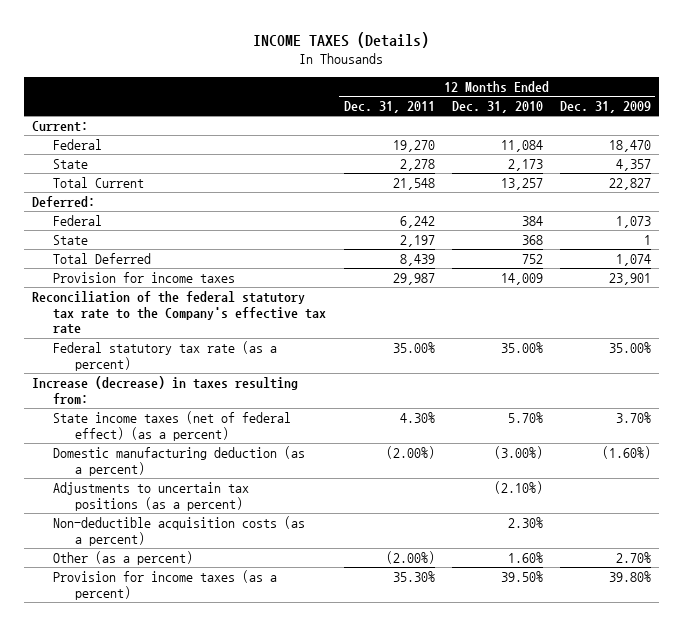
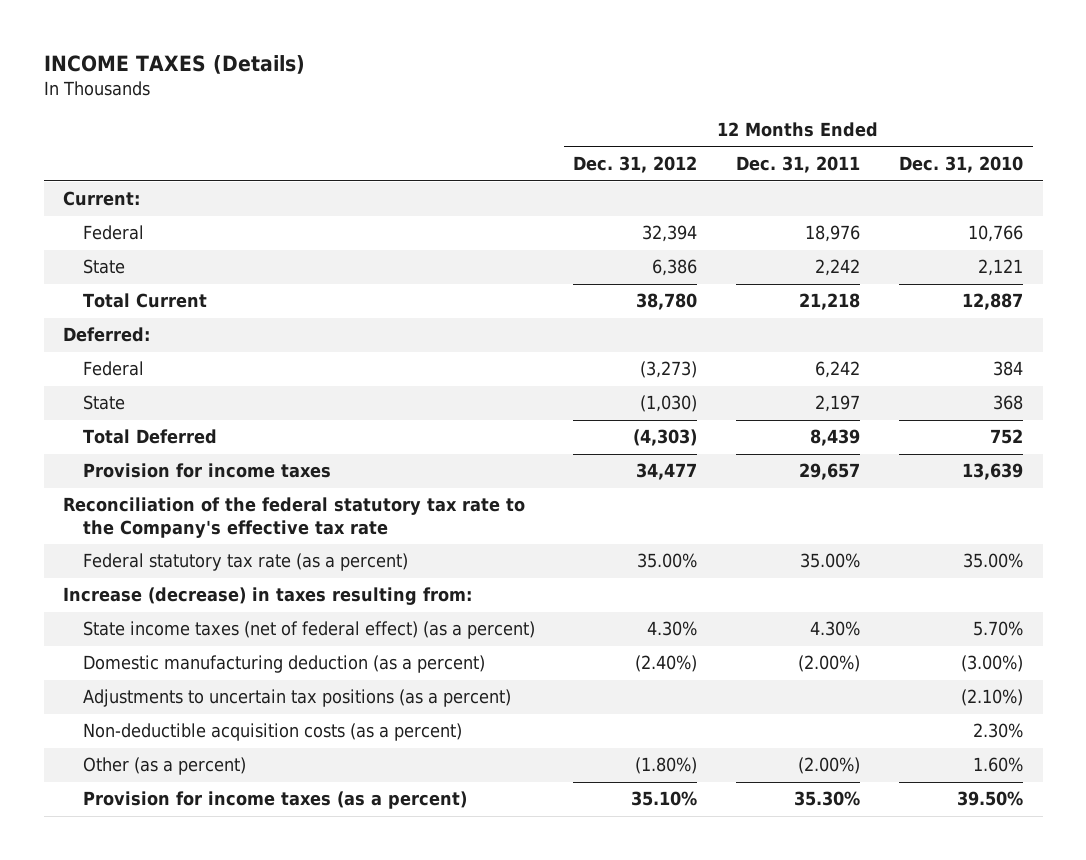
[559,101,651,114] Dec. 31, 2009 -> none
none -> [573,156,698,174] Dec. 31, 2012
[392,139,435,152] 19,270 -> [805,225,861,243] 18,976
[500,139,543,152] 11,084 -> [968,225,1024,243] 10,766
[399,158,435,171] 2,278 -> [815,259,861,277] 2,242
[507,158,543,171] 2,173 -> [978,259,1024,277] 2,121
[392,177,435,190] 21,548 -> [799,293,861,311] 21,218
[500,177,543,190] 13,257 -> [962,293,1024,311] 12,887
[392,272,435,285] 29,987 -> [799,463,861,481] 29,657
[500,272,543,285] 14,009 -> [962,463,1024,481] 13,639

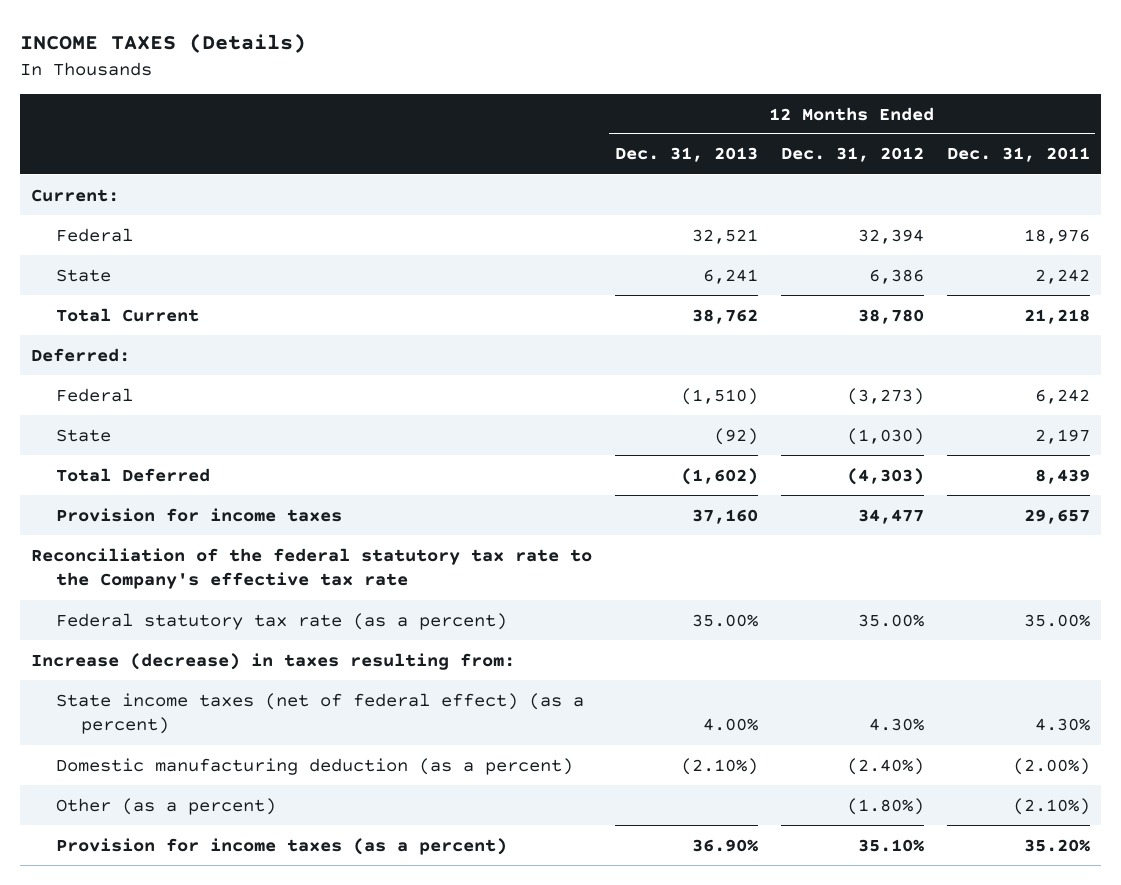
[899,156,1024,174] Dec. 31, 2010 -> none
none -> [614,147,758,163] Dec. 31, 2013
[82,689,511,708] Adjustments to uncertain tax positions (as a percent) -> none
[82,723,462,742] Non-deductible acquisition costs (as a percent) -> none
[798,757,861,775] (2.00%) -> [1012,797,1090,815] (2.10%)
[794,791,861,807] 35.30% -> [1023,838,1090,852] 35.20%

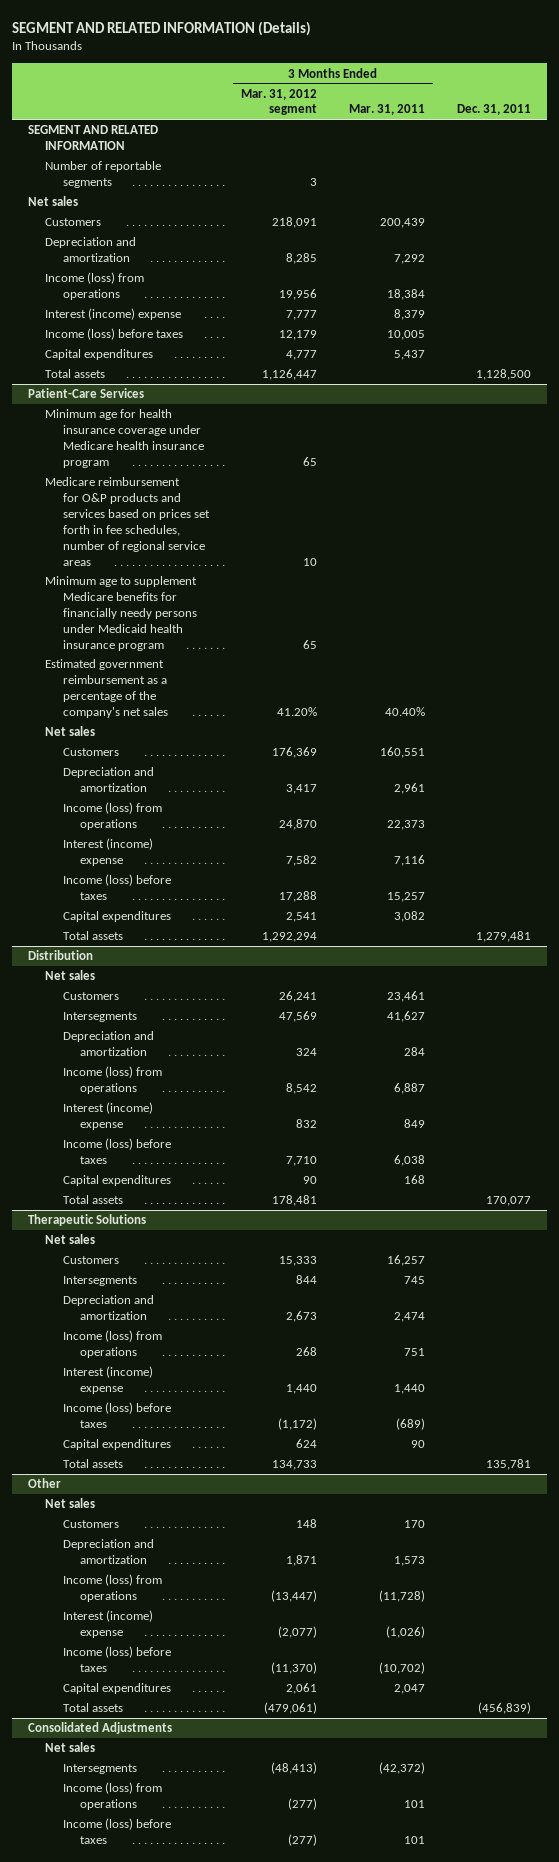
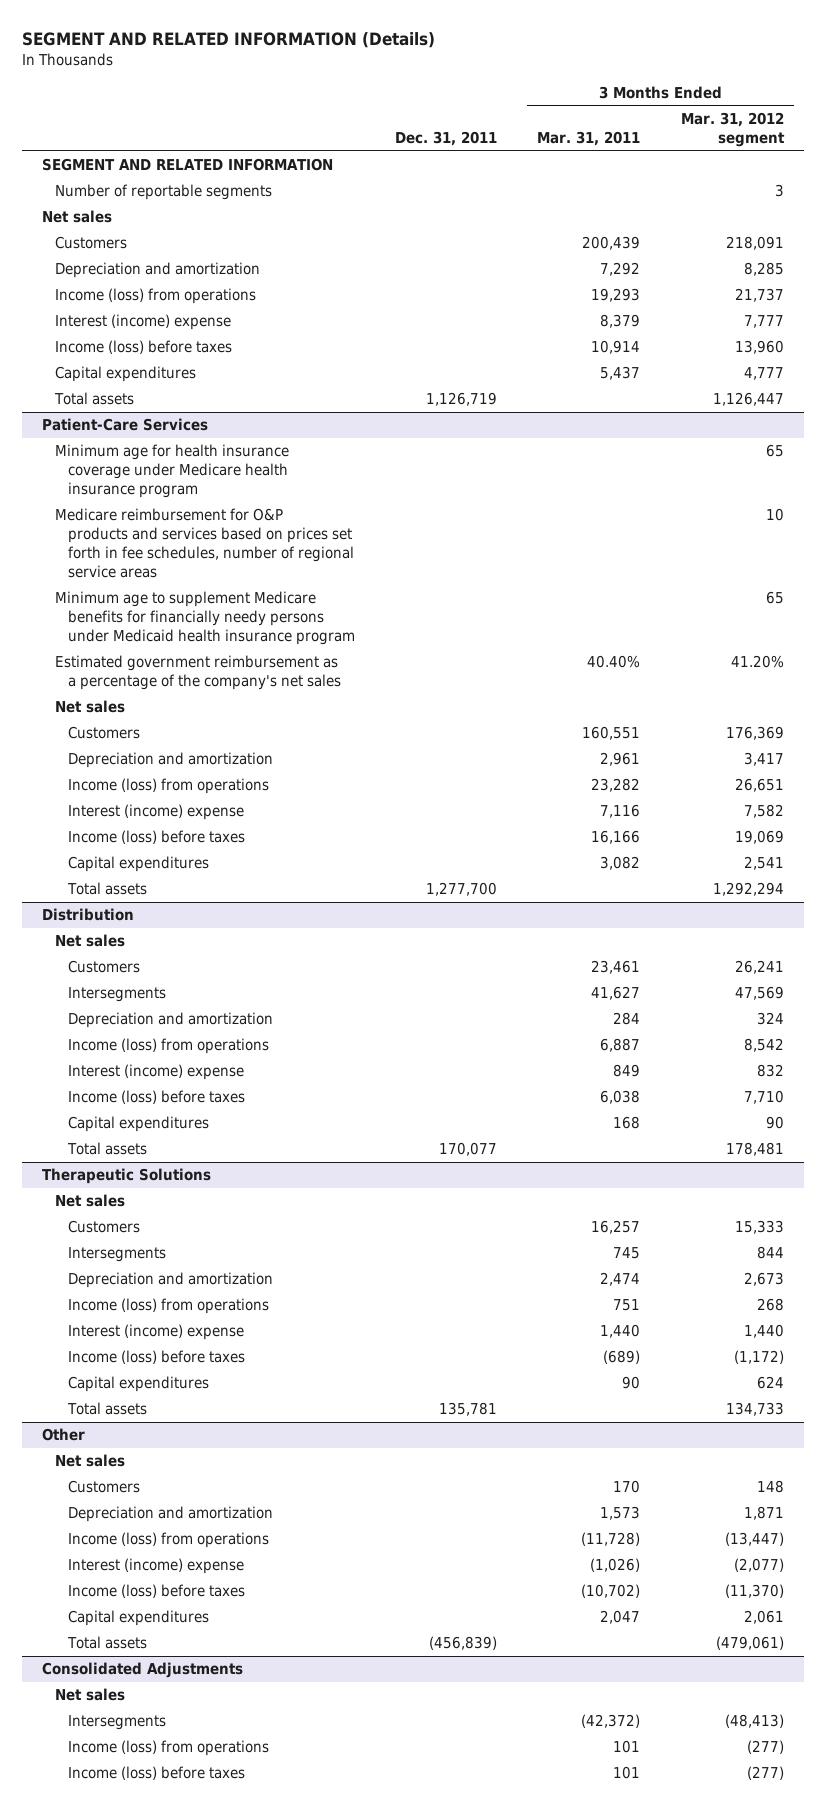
[278,289,317,301] 19,956 -> [734,288,784,303] 21,737
[386,289,425,301] 18,384 -> [591,288,641,303] 19,293
[278,330,317,341] 12,179 -> [734,340,784,355] 13,960
[386,330,425,341] 10,005 -> [591,340,641,355] 10,914
[476,369,532,381] 1,128,500 -> [426,392,498,407] 1,126,719
[278,819,317,831] 24,870 -> [734,778,784,793] 26,651
[386,820,425,831] 22,373 -> [591,778,641,793] 23,282
[278,891,317,903] 17,288 -> [734,830,784,845] 19,069
[386,892,425,903] 15,257 -> [591,830,641,845] 16,166
[476,931,532,943] 1,279,481 -> [426,882,498,897] 1,277,700

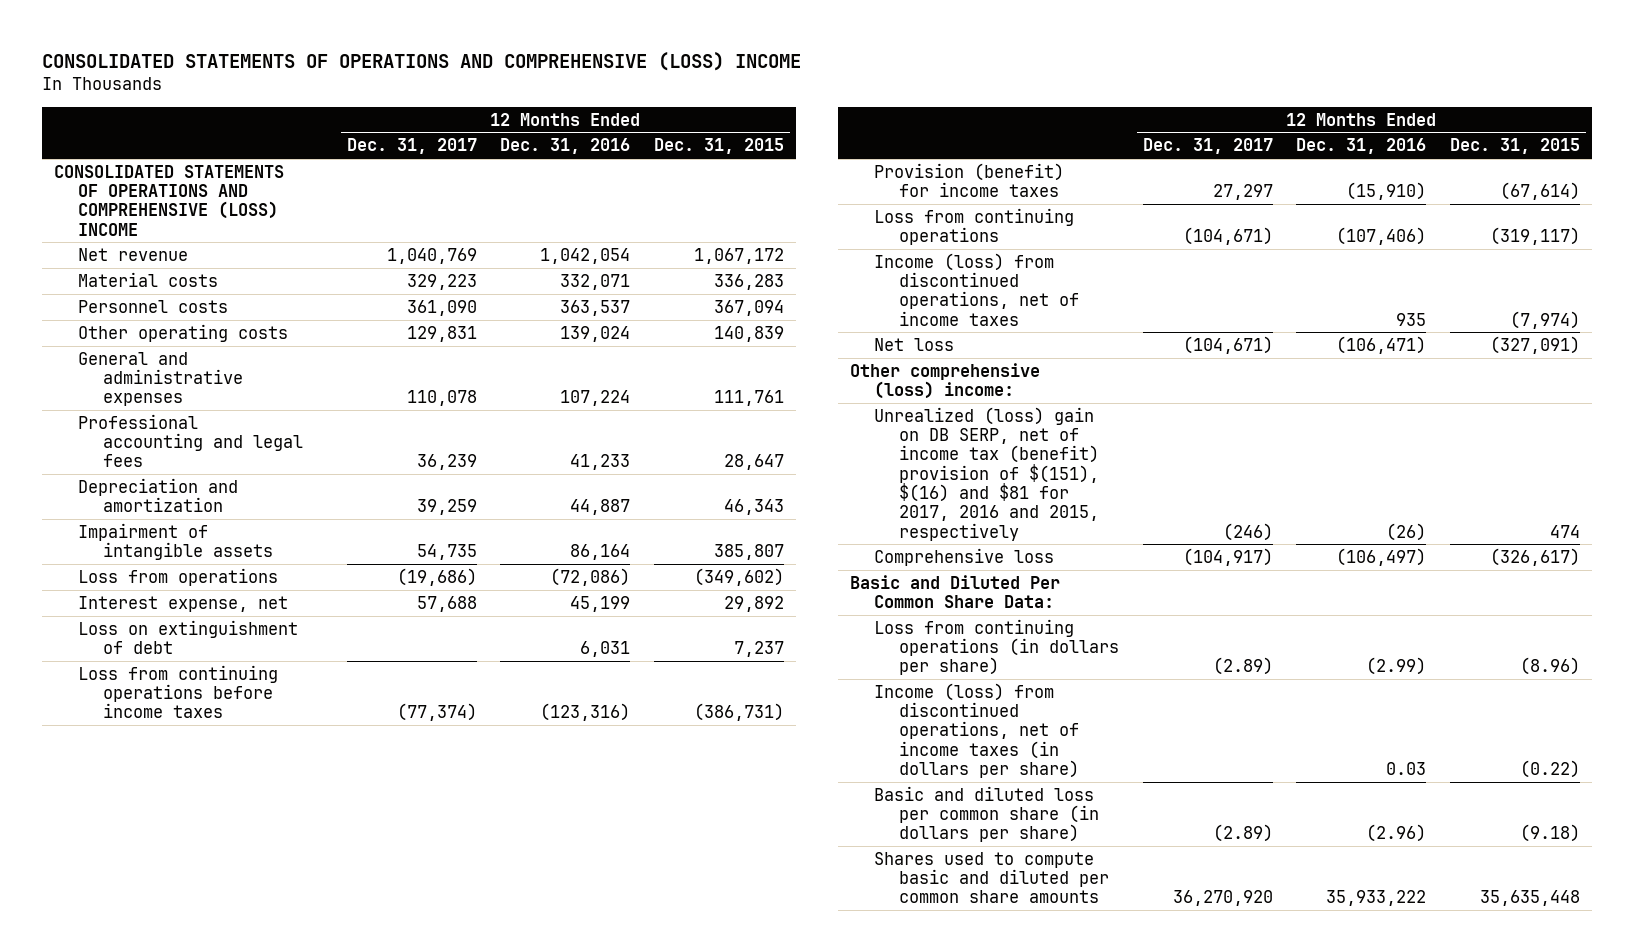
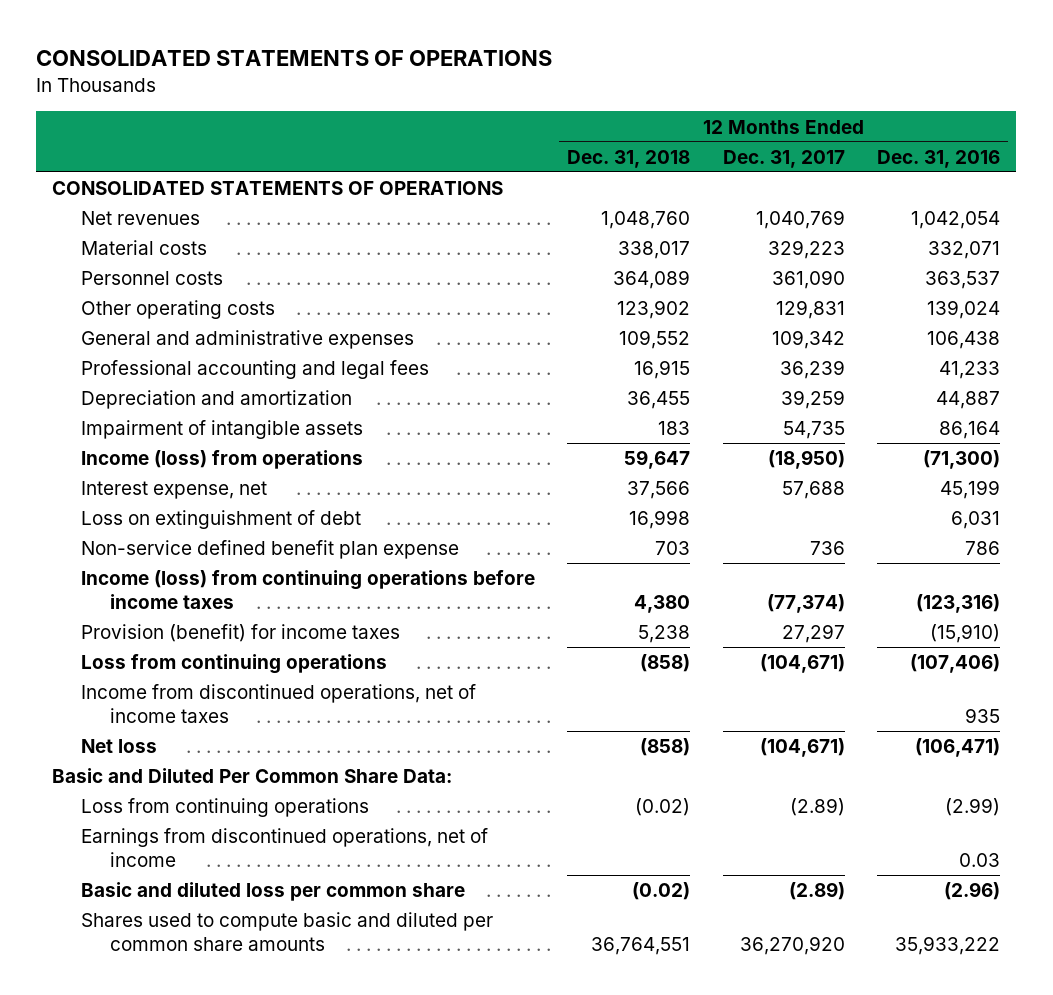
[41,51,801,71] CONSOLIDATED STATEMENTS OF OPERATIONS AND COMPREHENSIVE (LOSS) INCOME -> [36,50,553,67] CONSOLIDATED STATEMENTS OF OPERATIONS
[654,138,785,155] Dec. 31, 2015 -> none
none -> [567,149,691,168] Dec. 31, 2018
[53,164,284,236] CONSOLIDATED STATEMENTS OF OPERATIONS AND COMPREHENSIVE (LOSS) INCOME -> [52,181,504,196] CONSOLIDATED STATEMENTS OF OPERATIONS
[78,247,189,261] Net revenue -> [81,211,201,226] Net revenues
[406,390,477,407] 110,078 -> [771,330,845,350] 109,342
[560,390,631,407] 107,224 -> [927,331,1001,350] 106,438
[78,567,279,586] Loss from operations -> [81,450,364,470] Income (loss) from operations
[396,567,477,586] (19,686) -> [767,450,845,470] (18,950)
[550,567,631,586] (72,086) -> [923,450,1001,470] (71,300)
none -> [81,540,460,560] Non-service defined benefit plan expense
[78,664,279,719] Loss from continuing operations before income taxes -> [81,570,536,609] Income (loss) from continuing operations before income taxes
[874,252,1079,326] Income (loss) from discontinued operations, net of income taxes -> [81,684,477,723] Income from discontinued operations, net of income taxes
[849,362,1040,400] Other comprehensive (loss) income: -> none
[874,406,1099,541] Unrealized (loss) gain on DB SERP, net of income tax (benefit) provision of $(151), $(16) and $81 for 2017, 2016 and 2015, respectively -> none
[874,547,1055,566] Comprehensive loss -> none
[874,618,1119,676] Loss from continuing operations (in dollars per share) -> [81,798,370,818] Loss from continuing operations
[874,682,1079,779] Income (loss) from discontinued operations, net of income taxes (in dollars per share) -> [81,828,489,867] Earnings from discontinued operations, net of income
[874,785,1099,843] Basic and diluted loss per common share (in dollars per share) -> [81,882,466,902] Basic and diluted loss per common share

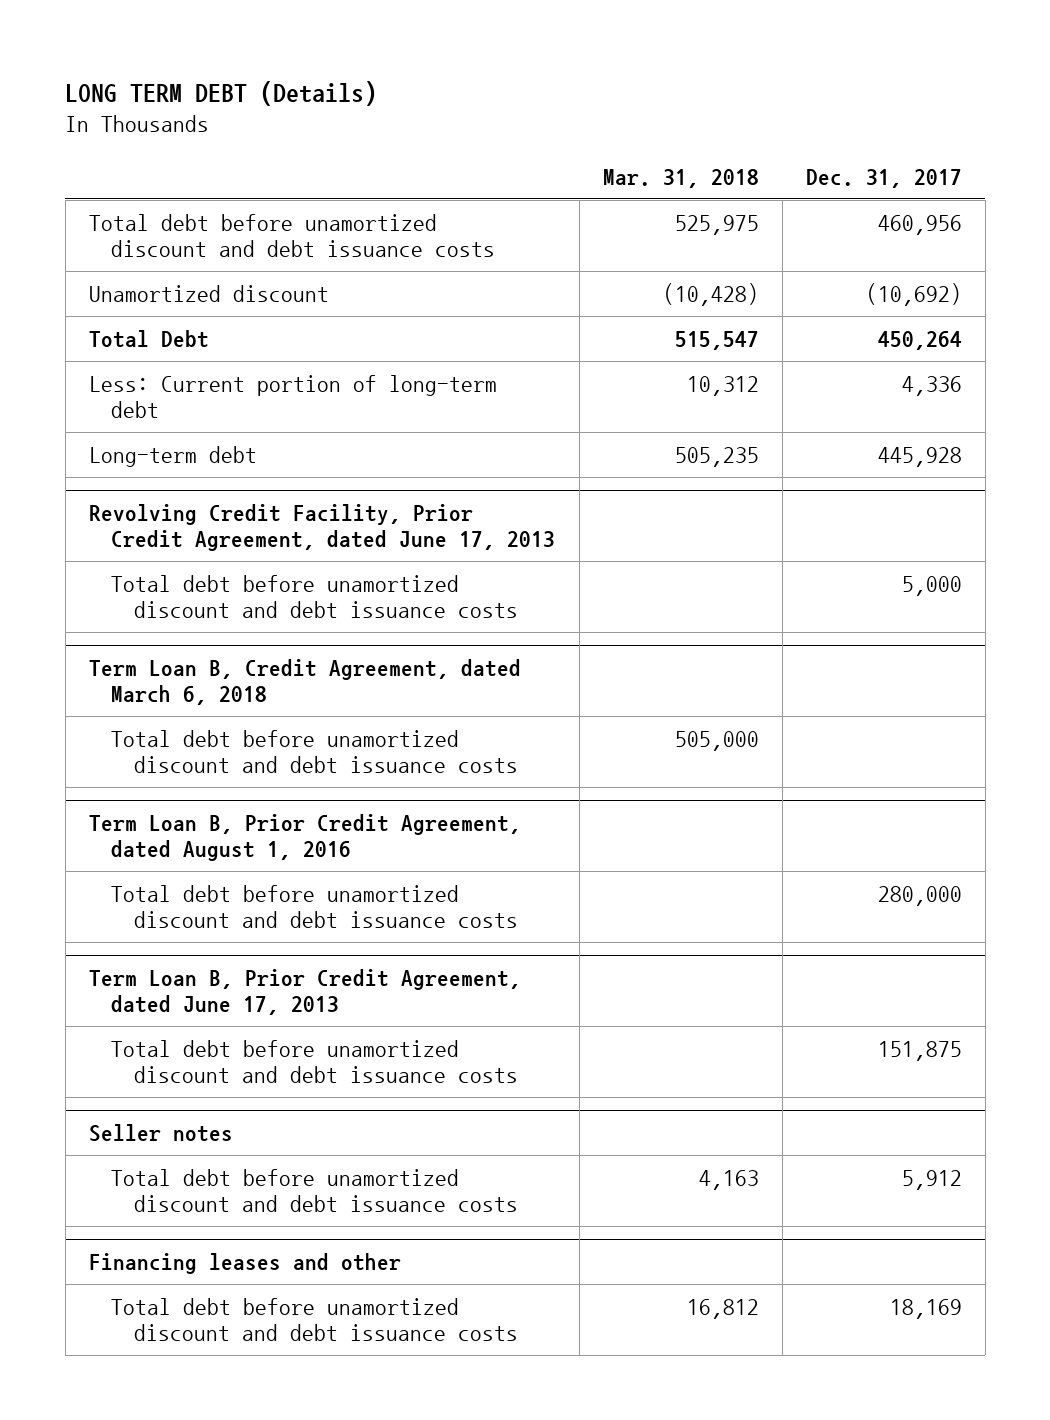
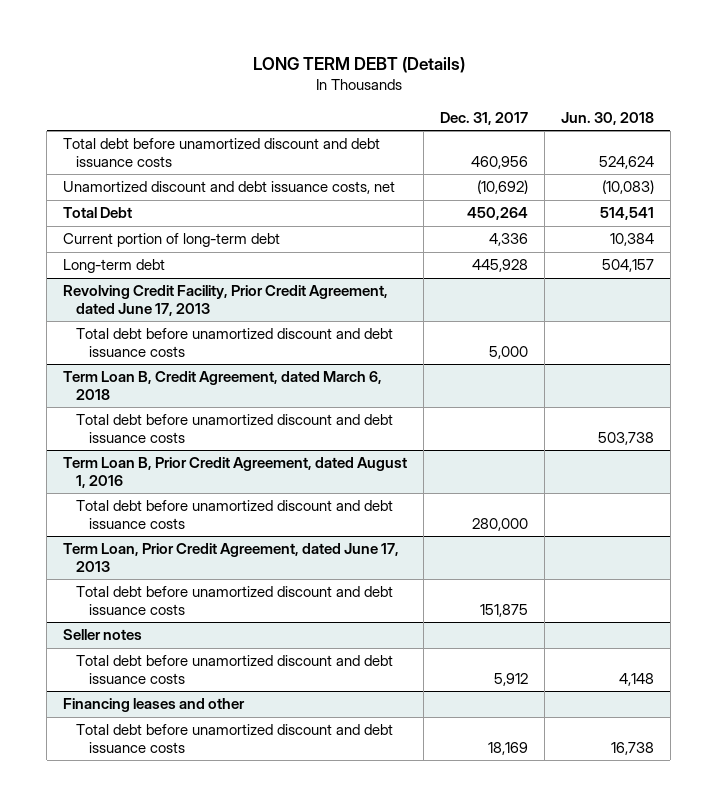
[602,168,759,188] Mar. 31, 2018 -> none
none -> [560,111,654,125] Jun. 30, 2018
[88,284,329,302] Unamortized discount -> [63,181,396,195] Unamortized discount and debt issuance costs, net
[88,374,497,418] Less: Current portion of long-term debt -> [63,233,281,248] Current portion of long-term debt
[88,968,521,1016] Term Loan B, Prior Credit Agreement, dated June 17, 2013 -> [63,543,400,572] Term Loan, Prior Credit Agreement, dated June 17, 2013

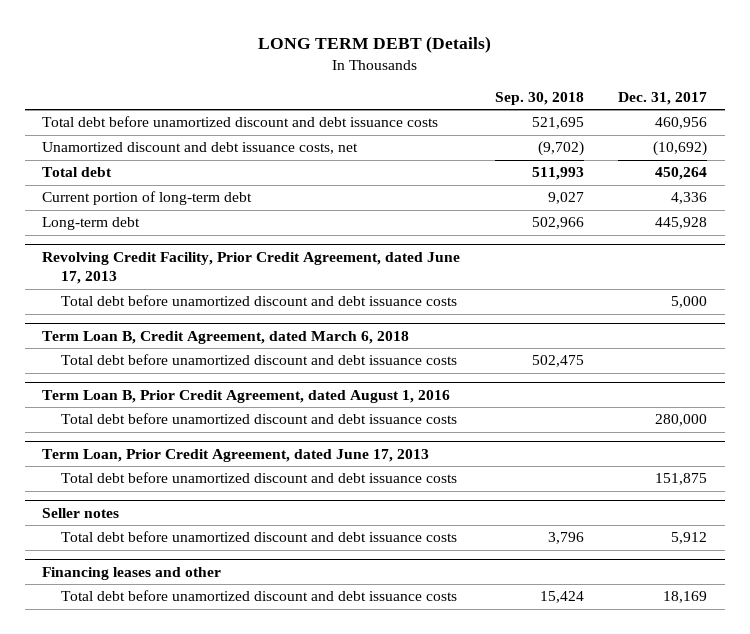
[560,111,654,125] Jun. 30, 2018 -> none
none -> [494,92,584,106] Sep. 30, 2018
[63,207,133,219] Total Debt -> [42,167,113,178] Total debt

